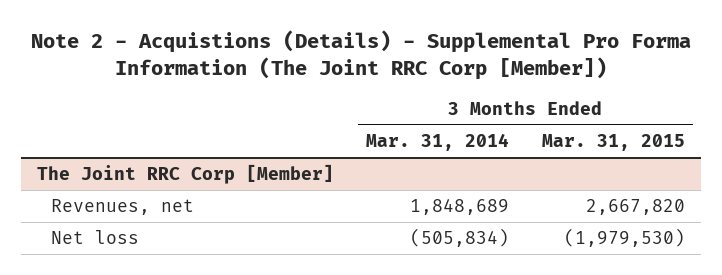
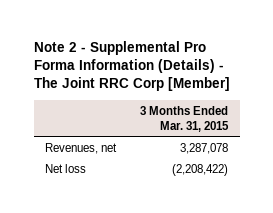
[30,29,691,80] Note 2 - Acquistions (Details) - Supplemental Pro Forma Information (The Joint RRC Corp [Member]) -> [33,40,230,92] Note 2 - Supplemental Pro Forma Information (Details) - The Joint RRC Corp [Member]
[366,133,510,152] Mar. 31, 2014 -> none
[37,164,335,185] The Joint RRC Corp [Member] -> none
[585,199,685,216] 2,667,820 -> [179,142,228,154] 3,287,078
[563,228,685,248] (1,979,530) -> [171,163,228,176] (2,208,422)

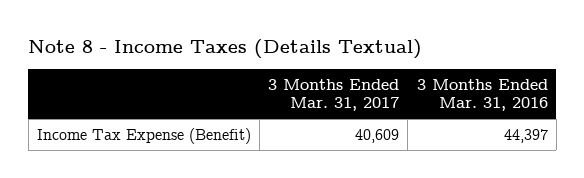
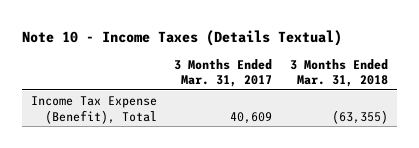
[28,38,423,59] Note 8 - Income Taxes (Details Textual) -> [22,29,343,46] Note 10 - Income Taxes (Details Textual)
[416,78,548,112] 3 Months Ended Mar. 31, 2016 -> none
none -> [289,58,388,88] 3 Months Ended Mar. 31, 2018
[36,127,251,144] Income Tax Expense (Benefit) -> [31,96,158,124] Income Tax Expense (Benefit), Total

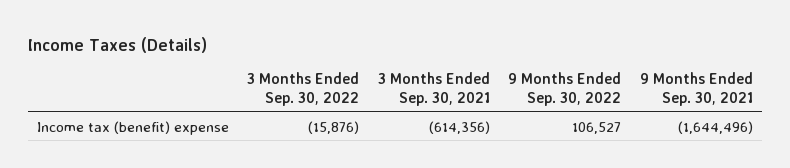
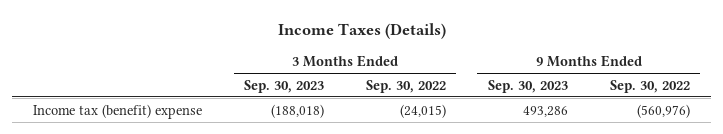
[377,72,490,107] 3 Months Ended Sep. 30, 2021 -> none
[639,72,753,107] 9 Months Ended Sep. 30, 2021 -> none
none -> [244,79,325,93] Sep. 30, 2023
none -> [487,79,568,93] Sep. 30, 2023
[308,120,360,134] (15,876) -> [400,103,447,118] (24,015)
[572,121,622,134] 106,527 -> [636,103,690,118] (560,976)

